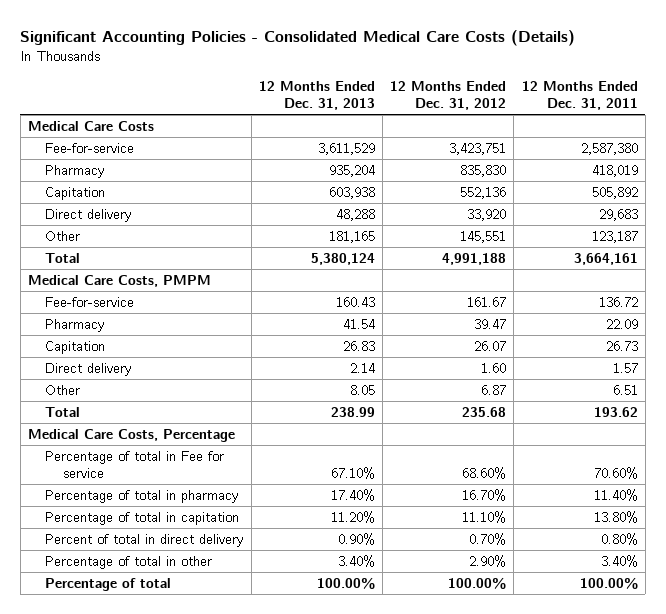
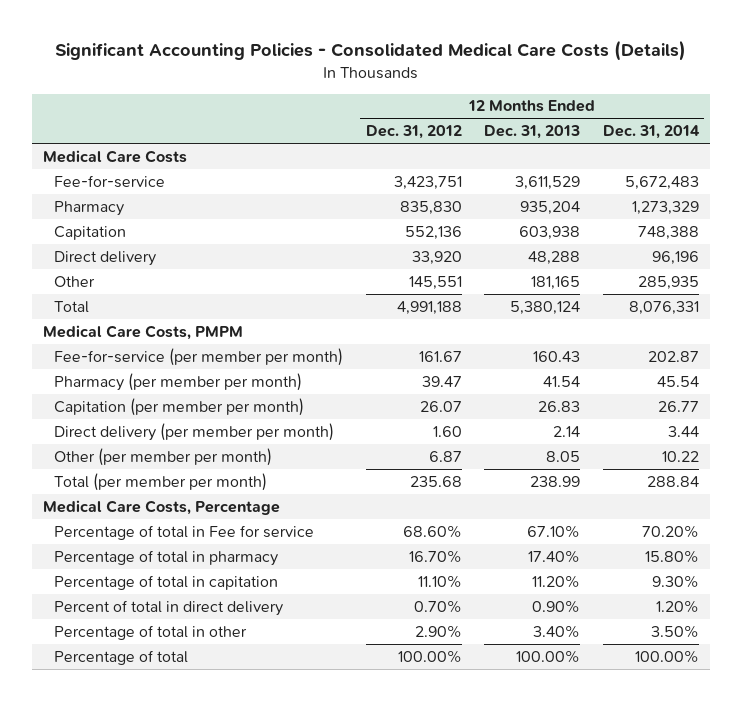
[521,81,638,111] 12 Months Ended Dec. 31, 2011 -> none
none -> [602,125,700,140] Dec. 31, 2014
[45,296,135,307] Fee-for-service -> [54,347,344,366] Fee-for-service (per member per month)
[45,318,105,332] Pharmacy -> [54,372,303,391] Pharmacy (per member per month)
[45,340,106,354] Capitation -> [54,397,305,416] Capitation (per member per month)
[45,362,132,376] Direct delivery -> [54,422,335,441] Direct delivery (per member per month)
[45,384,81,395] Other -> [54,447,273,466] Other (per member per month)
[45,406,81,417] Total -> [54,472,268,491] Total (per member per month)

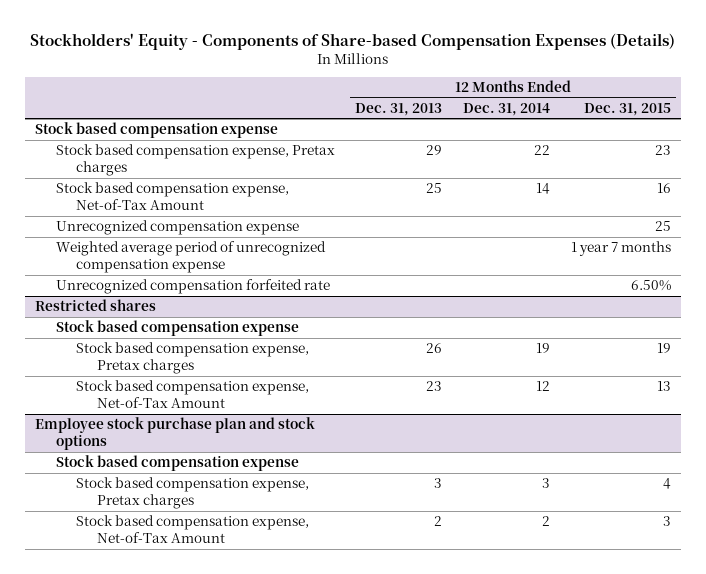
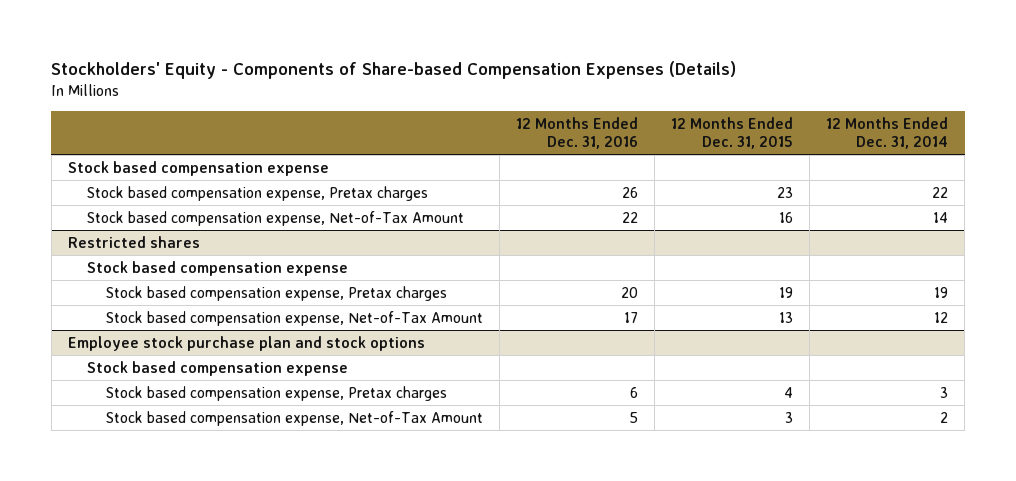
[355,102,443,116] Dec. 31, 2013 -> none
none -> [516,116,639,150] 12 Months Ended Dec. 31, 2016
[55,220,299,236] Unrecognized compensation expense -> none
[55,241,326,274] Weighted average period of unrecognized compensation expense -> none
[55,279,330,295] Unrecognized compensation forfeited rate -> none

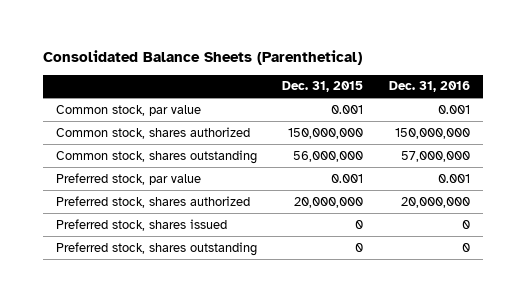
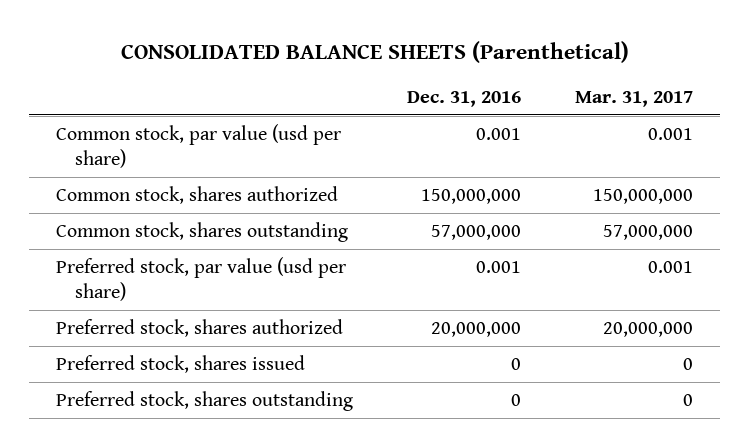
[43,50,363,66] Consolidated Balance Sheets (Parenthetical) -> [120,41,629,64] CONSOLIDATED BALANCE SHEETS (Parenthetical)
[282,81,364,93] Dec. 31, 2015 -> none
none -> [574,91,693,108] Mar. 31, 2017
[55,104,201,116] Common stock, par value -> [56,124,342,168] Common stock, par value (usd per share)
[55,172,201,185] Preferred stock, par value -> [56,257,347,301] Preferred stock, par value (usd per share)

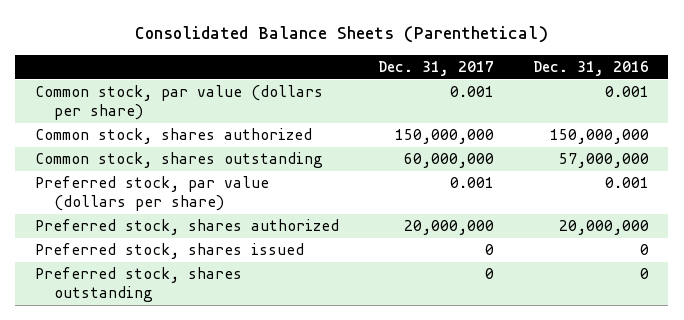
[120,41,629,64] CONSOLIDATED BALANCE SHEETS (Parenthetical) -> [134,26,548,44] Consolidated Balance Sheets (Parenthetical)
[574,91,693,108] Mar. 31, 2017 -> none
none -> [377,61,494,77] Dec. 31, 2017
[56,124,342,168] Common stock, par value (usd per share) -> [34,85,323,120] Common stock, par value (dollars per share)
[56,257,347,301] Preferred stock, par value (usd per share) -> [34,176,269,211] Preferred stock, par value (dollars per share)

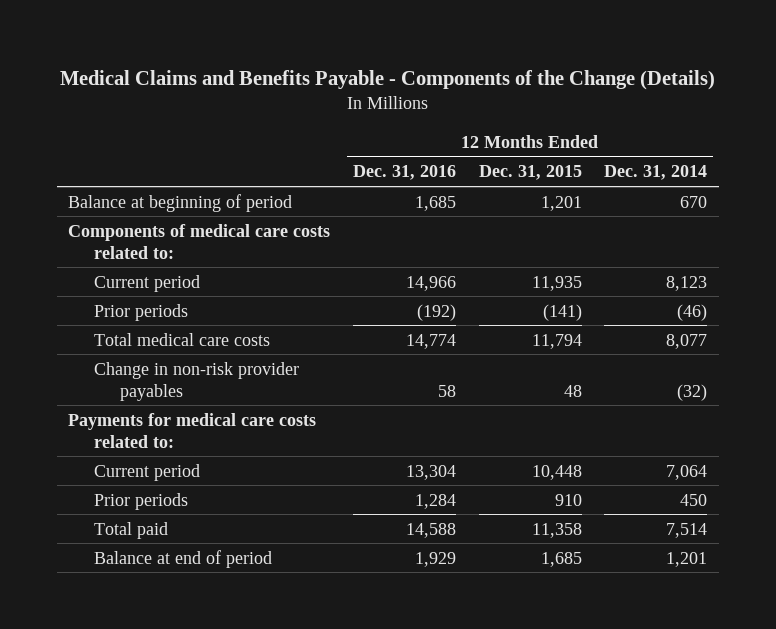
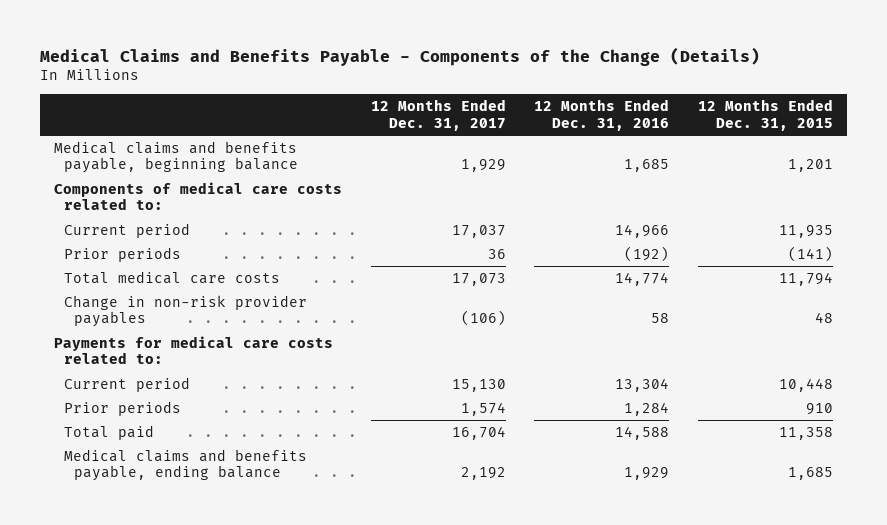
[604,165,708,181] Dec. 31, 2014 -> none
none -> [370,99,506,131] 12 Months Ended Dec. 31, 2017
[68,193,293,212] Balance at beginning of period -> [54,141,299,174] Medical claims and benefits payable, beginning balance
[94,549,273,568] Balance at end of period -> [64,449,308,482] Medical claims and benefits payable, ending balance

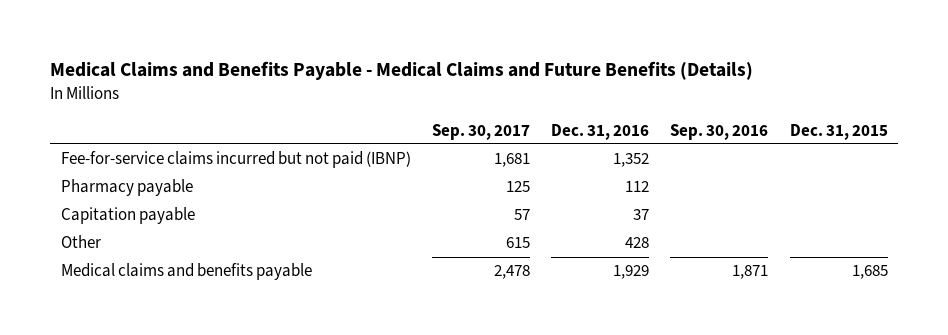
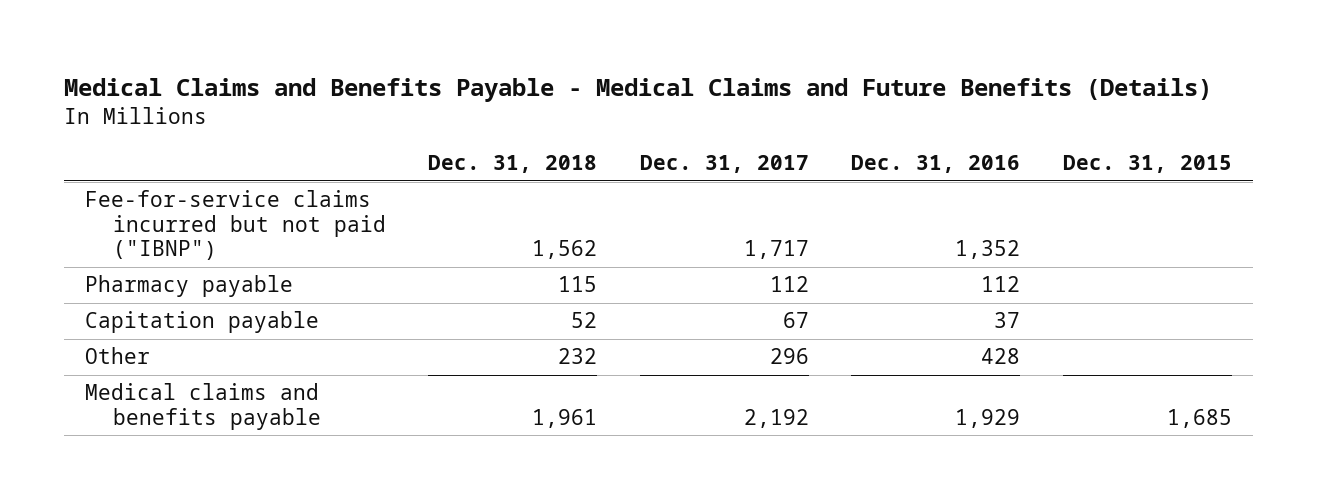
[431,123,530,140] Sep. 30, 2017 -> none
[670,123,769,140] Sep. 30, 2016 -> none
none -> [428,155,598,174] Dec. 31, 2018
none -> [639,155,809,174] Dec. 31, 2017
[60,151,411,169] Fee-for-service claims incurred but not paid (IBNP) -> [85,190,387,261] Fee-for-service claims incurred but not paid ("IBNP")

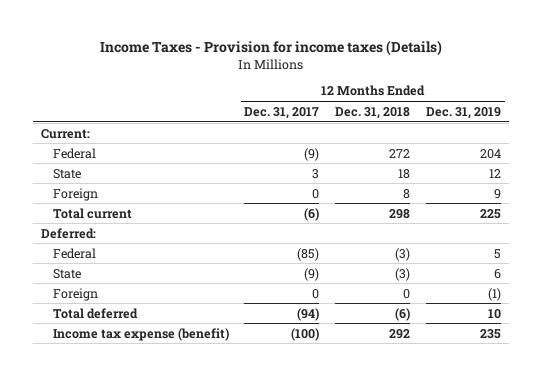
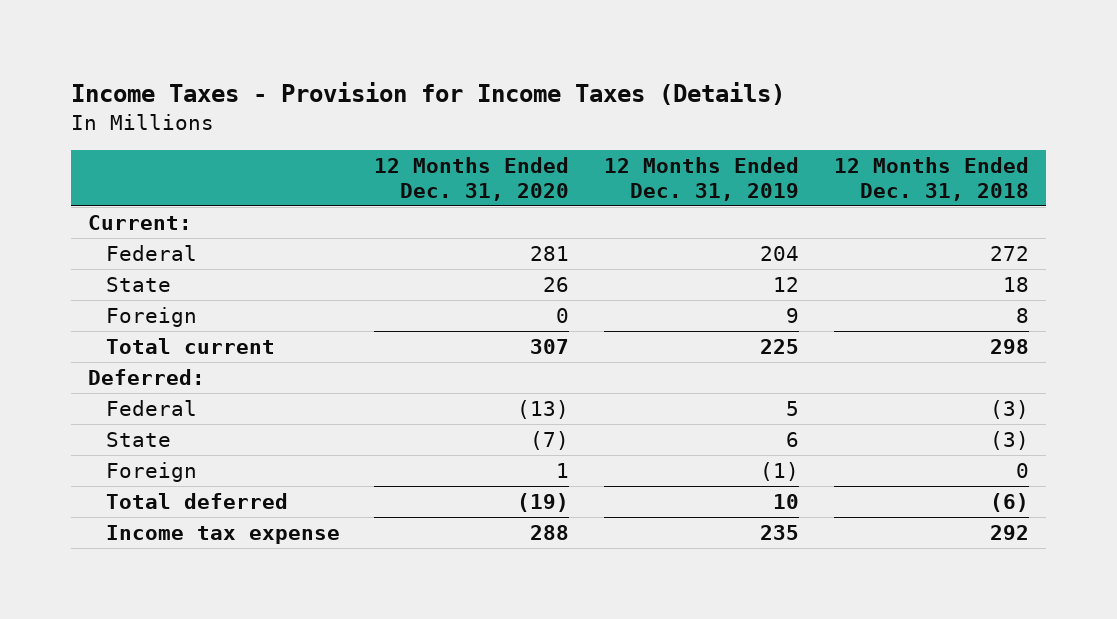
[99,39,442,56] Income Taxes - Provision for income taxes (Details) -> [70,82,785,106] Income Taxes - Provision for Income Taxes (Details)
[244,106,320,119] Dec. 31, 2017 -> none
none -> [374,156,570,201] 12 Months Ended Dec. 31, 2020
[52,327,229,341] Income tax expense (benefit) -> [105,524,340,544] Income tax expense

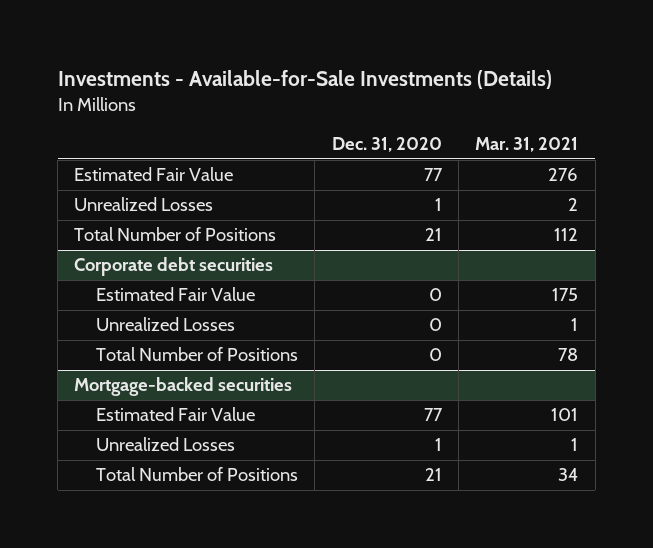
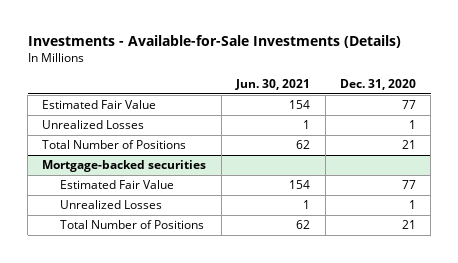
[475,137,579,153] Mar. 31, 2021 -> none
none -> [235,79,311,91] Jun. 30, 2021
[74,257,274,277] Corporate debt securities -> none
[95,287,255,302] Estimated Fair Value -> none
[95,317,235,332] Unrealized Losses -> none
[95,347,298,362] Total Number of Positions -> none

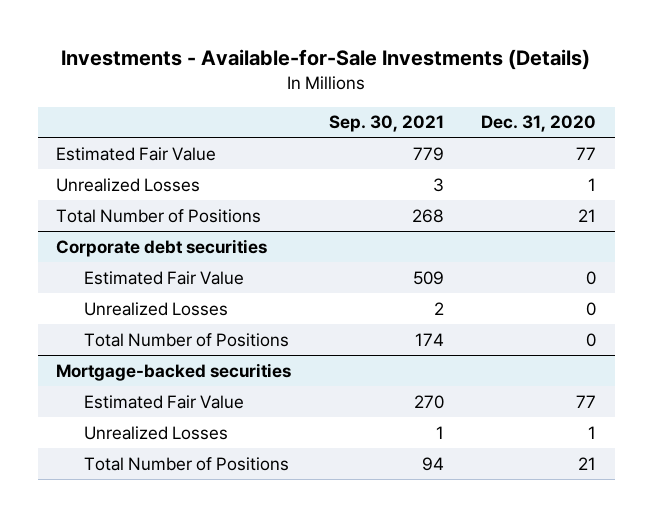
[235,79,311,91] Jun. 30, 2021 -> none
none -> [328,115,444,133] Sep. 30, 2021
none -> [56,238,268,257] Corporate debt securities
none -> [84,270,245,285] Estimated Fair Value
none -> [84,301,229,316] Unrealized Losses
none -> [84,332,290,347] Total Number of Positions

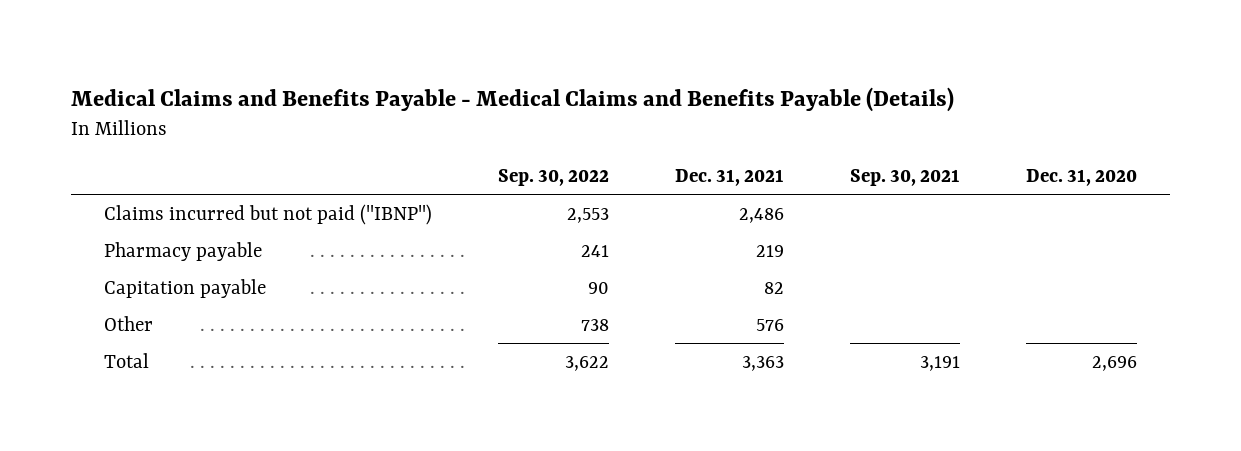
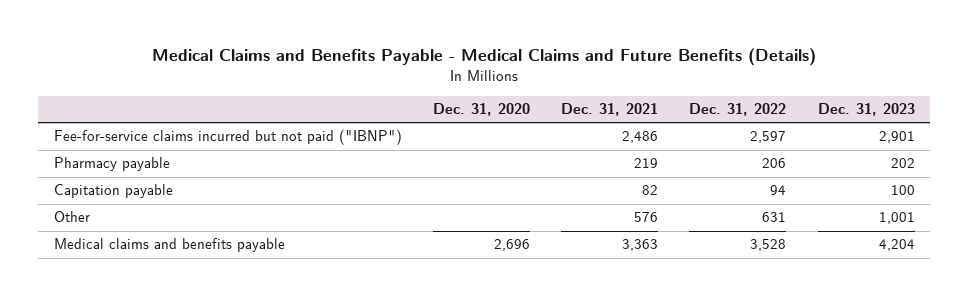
[71,86,955,112] Medical Claims and Benefits Payable - Medical Claims and Benefits Payable (Details) -> [152,47,817,66] Medical Claims and Benefits Payable - Medical Claims and Future Benefits (Details)
[498,169,610,187] Sep. 30, 2022 -> none
[849,169,960,187] Sep. 30, 2021 -> none
none -> [689,103,787,117] Dec. 31, 2022
none -> [817,103,915,117] Dec. 31, 2023
[104,203,433,225] Claims incurred but not paid ("IBNP") -> [53,129,402,146] Fee-for-service claims incurred but not paid ("IBNP")
[104,352,150,368] Total -> [53,238,285,253] Medical claims and benefits payable

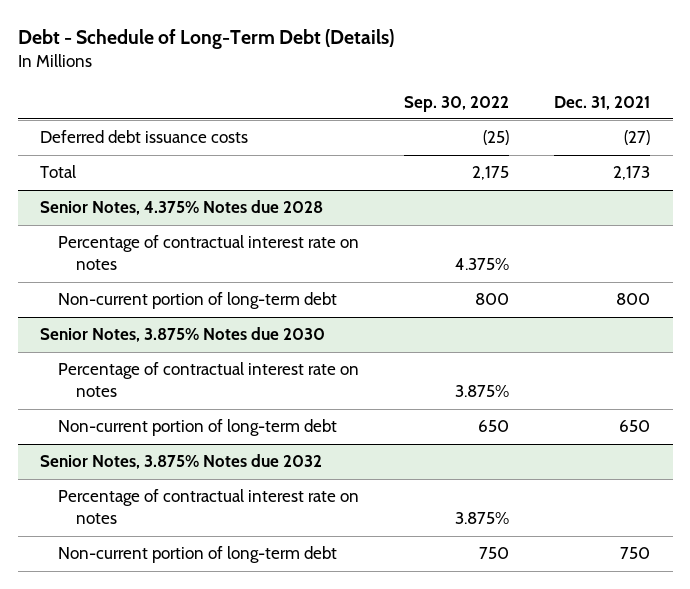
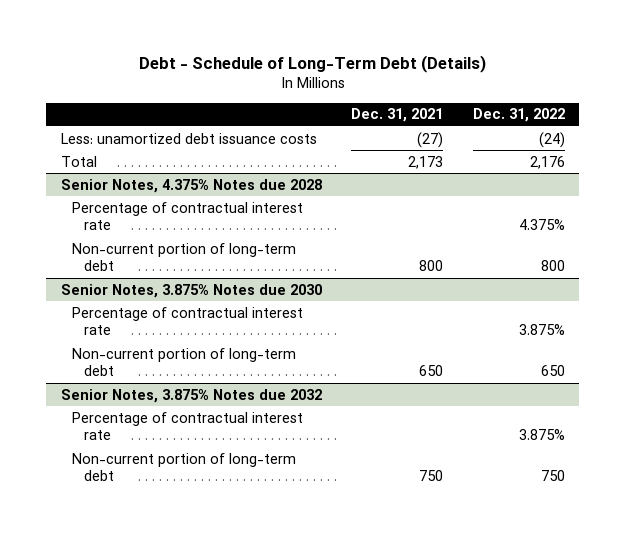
[404,95,510,112] Sep. 30, 2022 -> none
none -> [472,108,565,123] Dec. 31, 2022
[40,130,249,144] Deferred debt issuance costs -> [61,132,318,144] Less: unamortized debt issuance costs
[58,235,360,271] Percentage of contractual interest rate on notes -> [72,201,304,231] Percentage of contractual interest rate
[58,362,360,398] Percentage of contractual interest rate on notes -> [72,306,304,336] Percentage of contractual interest rate
[58,489,360,525] Percentage of contractual interest rate on notes -> [72,411,304,441] Percentage of contractual interest rate

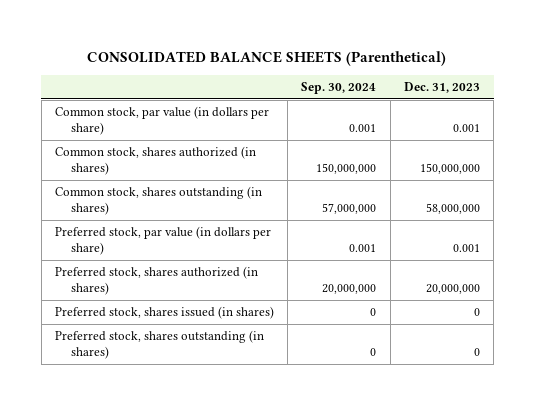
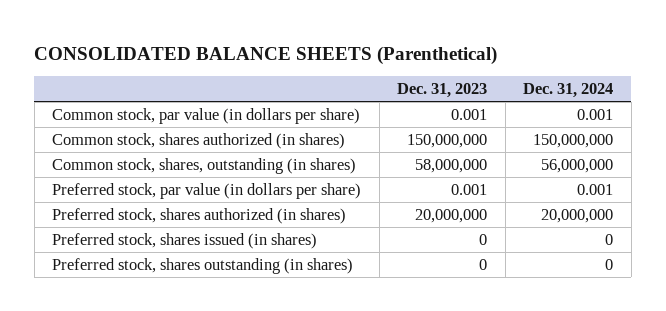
[301,81,377,94] Sep. 30, 2024 -> none
none -> [523,82,614,98] Dec. 31, 2024
[54,186,262,216] Common stock, shares outstanding (in shares) -> [52,157,357,174] Common stock, shares, outstanding (in shares)

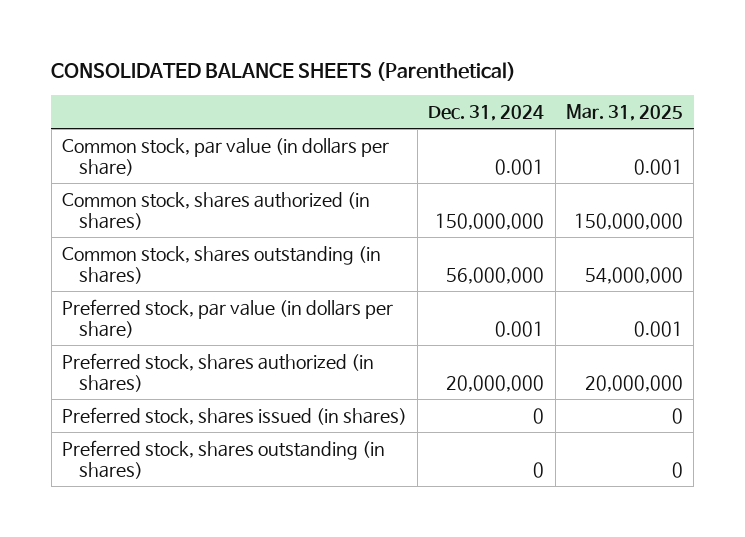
[397,82,488,98] Dec. 31, 2023 -> none
none -> [566,103,684,121] Mar. 31, 2025
[52,157,357,174] Common stock, shares, outstanding (in shares) -> [61,245,381,284] Common stock, shares outstanding (in shares)

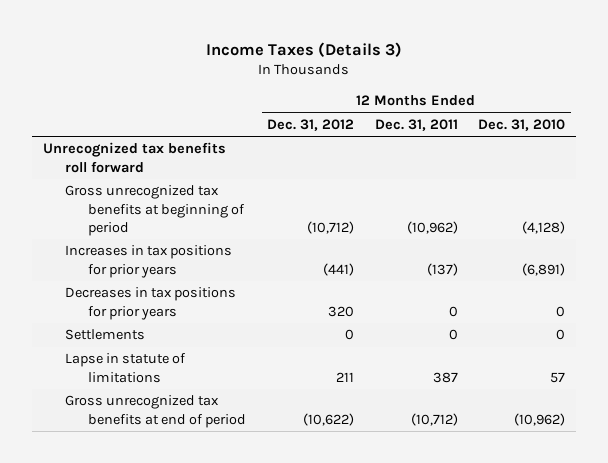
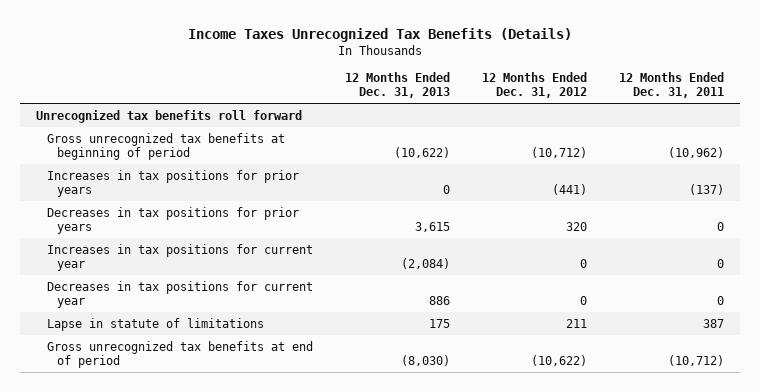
[205,41,402,57] Income Taxes (Details 3) -> [188,27,573,42] Income Taxes Unrecognized Tax Benefits (Details)
[478,118,566,131] Dec. 31, 2010 -> none
none -> [344,71,450,99] 12 Months Ended Dec. 31, 2013
[65,329,146,341] Settlements -> none
none -> [46,243,313,271] Increases in tax positions for current year
none -> [46,280,313,308] Decreases in tax positions for current year

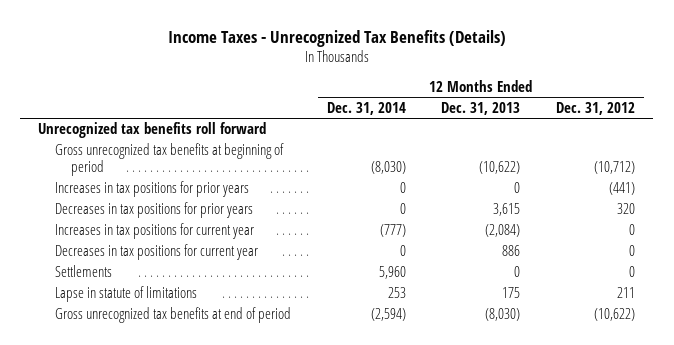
[188,27,573,42] Income Taxes Unrecognized Tax Benefits (Details) -> [167,29,506,47] Income Taxes - Unrecognized Tax Benefits (Details)
[618,71,724,99] 12 Months Ended Dec. 31, 2011 -> none
none -> [326,101,406,115] Dec. 31, 2014
none -> [54,265,112,278] Settlements

